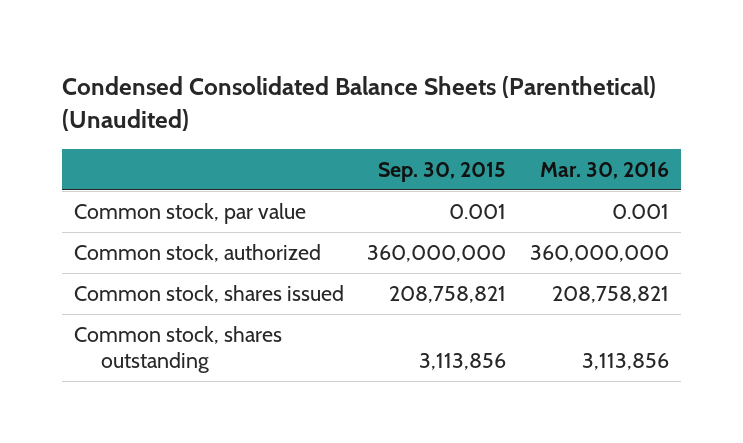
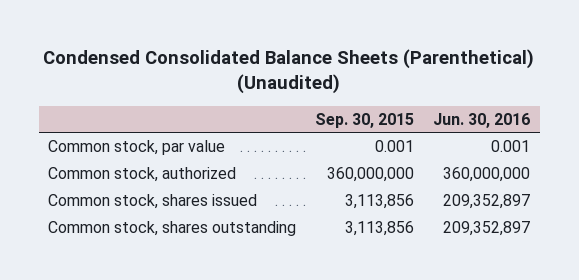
[540,161,670,179] Mar. 30, 2016 -> none
none -> [433,112,531,128] Jun. 30, 2016
[389,285,507,303] 208,758,821 -> [345,194,415,210] 3,113,856

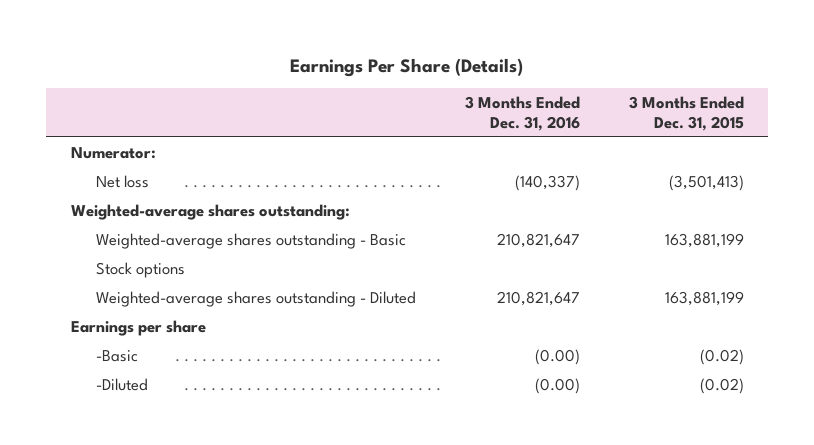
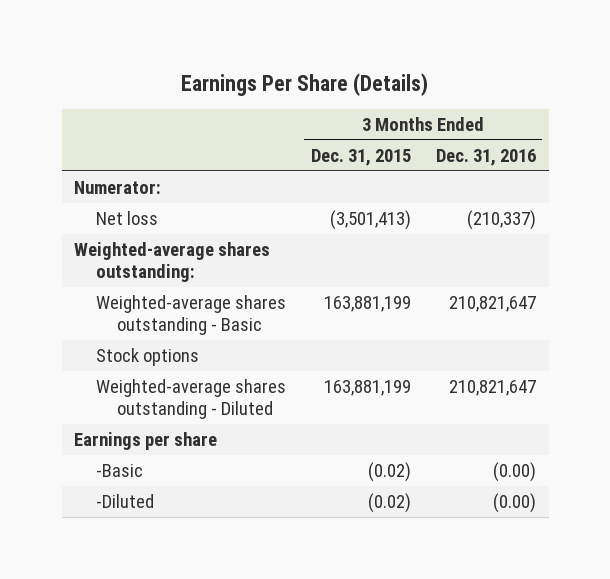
[514,174,580,191] (140,337) -> [466,209,536,230] (210,337)

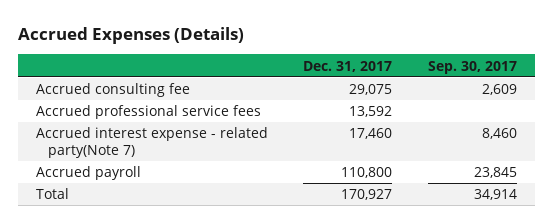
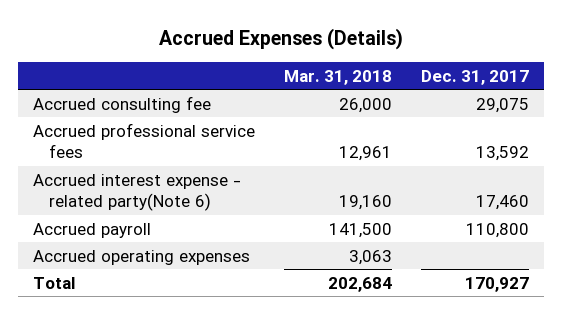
[427,60,517,74] Sep. 30, 2017 -> none
none -> [284,69,393,85] Mar. 31, 2018
[35,127,268,158] Accrued interest expense - related party(Note 7) -> [32,173,241,211] Accrued interest expense - related party(Note 6)
none -> [32,249,250,265] Accrued operating expenses

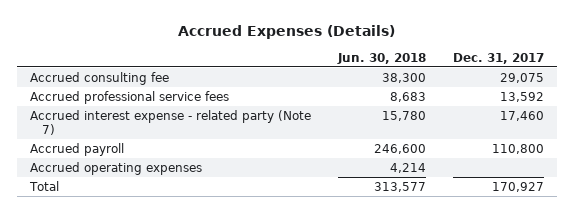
[284,69,393,85] Mar. 31, 2018 -> none
none -> [336,52,426,64] Jun. 30, 2018
[32,173,241,211] Accrued interest expense - related party(Note 6) -> [30,109,312,136] Accrued interest expense - related party (Note 7)

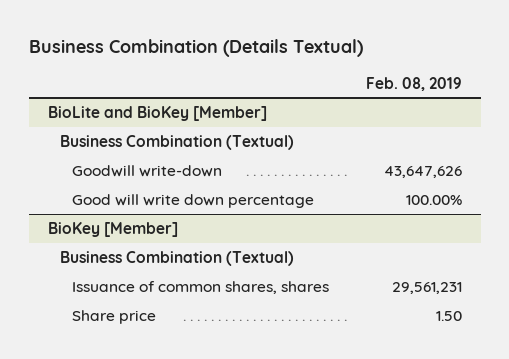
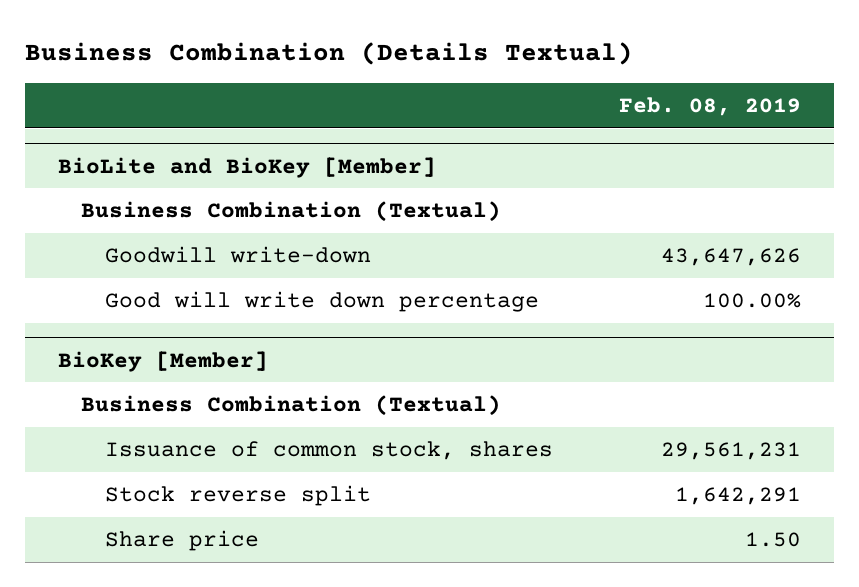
[71,280,329,294] Issuance of common shares, shares -> [104,440,553,460] Issuance of common stock, shares
none -> [104,484,371,506] Stock reverse split

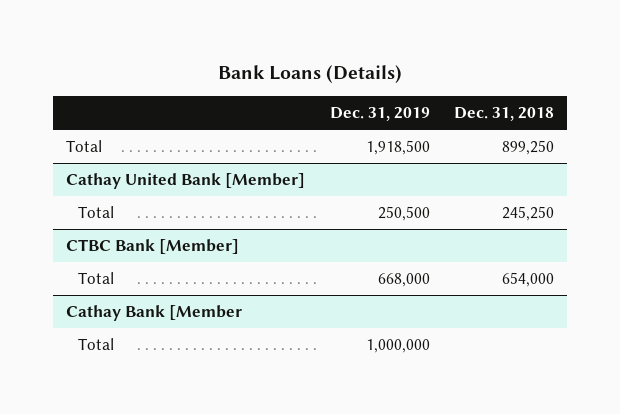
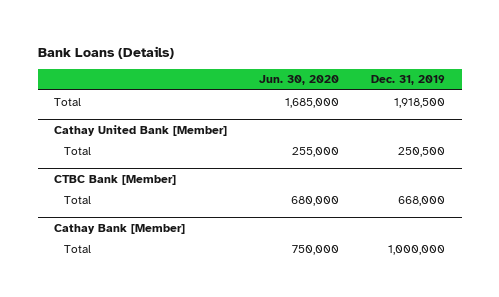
[454,107,555,122] Dec. 31, 2018 -> none
none -> [259,75,340,86] Jun. 30, 2020
[65,305,242,322] Cathay Bank [Member -> [53,223,185,234] Cathay Bank [Member]

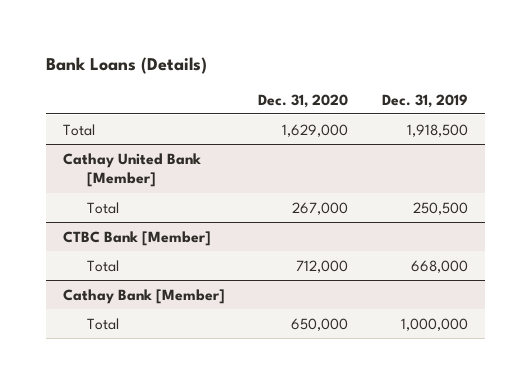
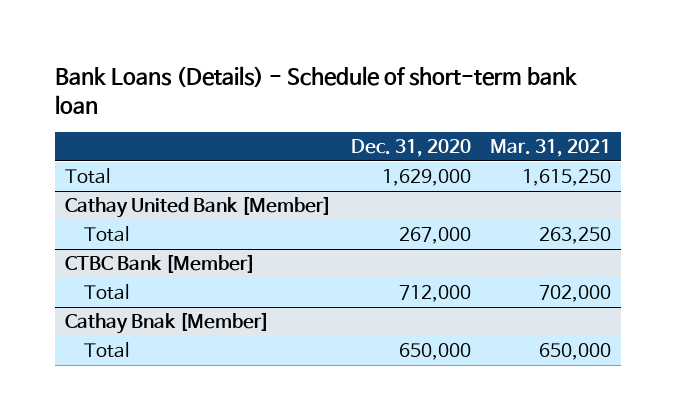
[45,56,207,74] Bank Loans (Details) -> [55,66,579,115] Bank Loans (Details) - Schedule of short-term bank loan
[382,93,469,108] Dec. 31, 2019 -> none
none -> [490,139,612,158] Mar. 31, 2021
[62,288,225,304] Cathay Bank [Member] -> [65,311,270,334] Cathay Bnak [Member]

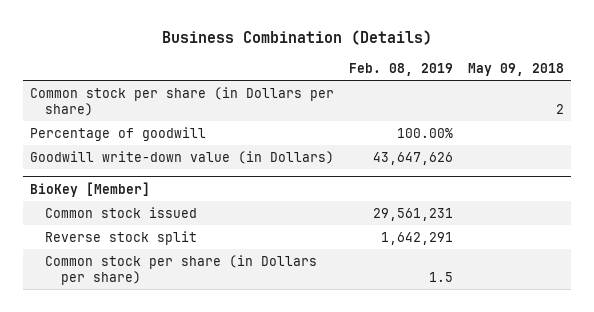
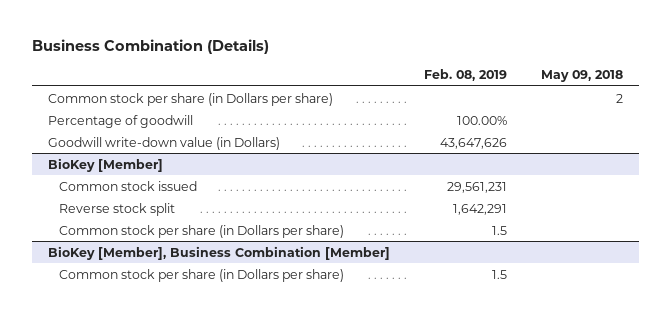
none -> [48,245,391,260] BioKey [Member], Business Combination [Member]
none -> [59,268,345,282] Common stock per share (in Dollars per share)

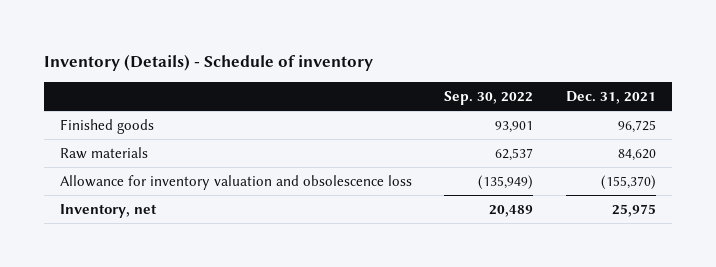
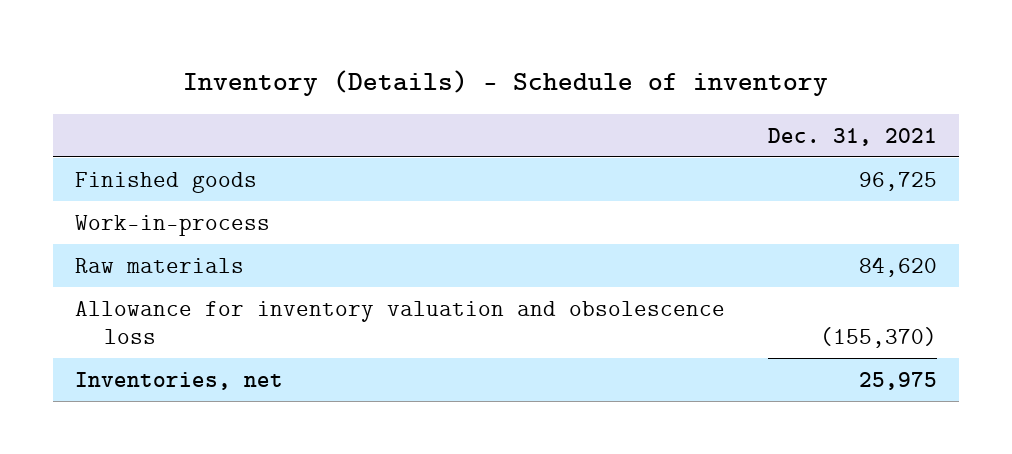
[444,90,534,105] Sep. 30, 2022 -> none
none -> [74,214,270,236] Work-in-process
[59,204,157,219] Inventory, net -> [74,371,283,390] Inventories, net

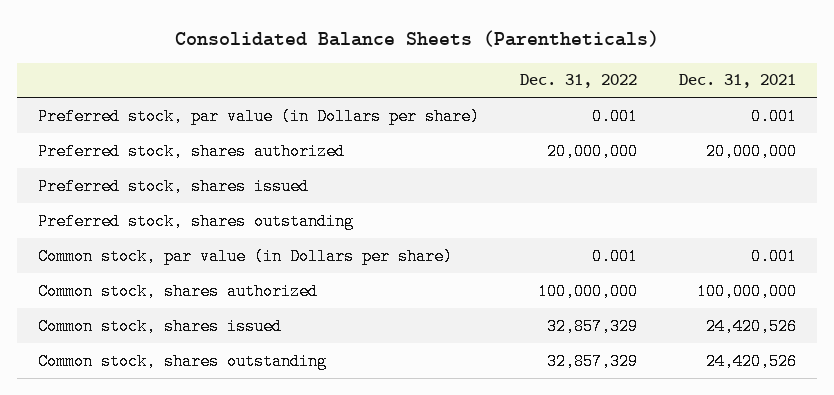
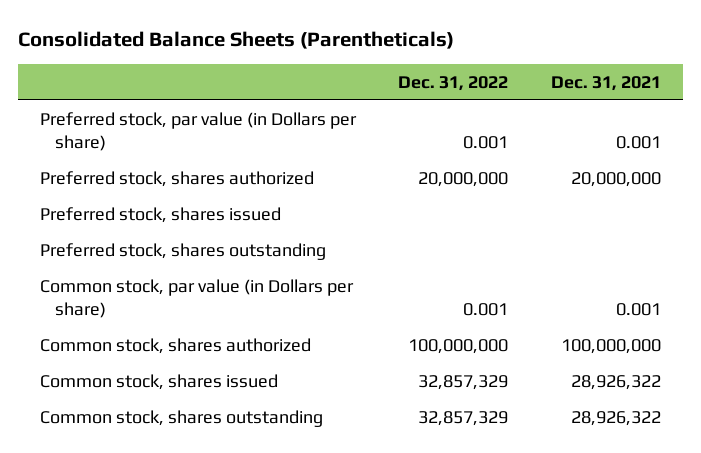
[705,317,797,335] 24,420,526 -> [571,374,662,390] 28,926,322
[705,352,797,370] 24,420,526 -> [571,410,662,426] 28,926,322

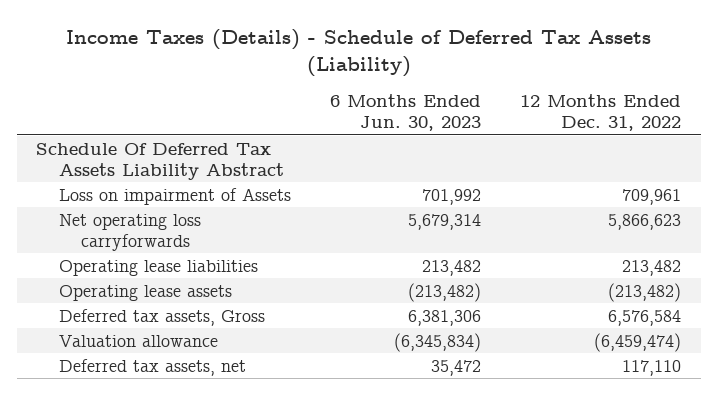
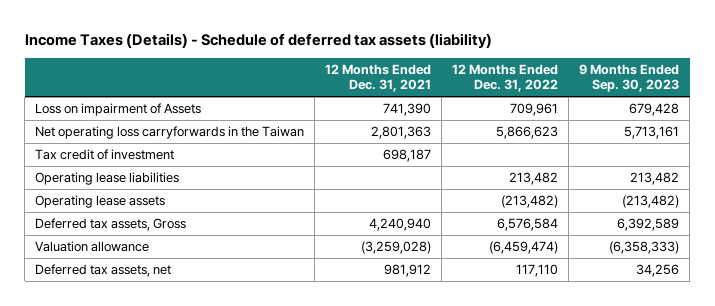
[65,28,651,77] Income Taxes (Details) - Schedule of Deferred Tax Assets (Liability) -> [24,33,492,49] Income Taxes (Details) - Schedule of deferred tax assets (liability)
[329,94,481,132] 6 Months Ended Jun. 30, 2023 -> none
none -> [325,64,432,93] 12 Months Ended Dec. 31, 2021
none -> [579,64,680,93] 9 Months Ended Sep. 30, 2023
[36,142,284,180] Schedule Of Deferred Tax Assets Liability Abstract -> none
[58,213,201,251] Net operating loss carryforwards -> [35,125,305,139] Net operating loss carryforwards in the Taiwan
none -> [35,148,175,160] Tax credit of investment

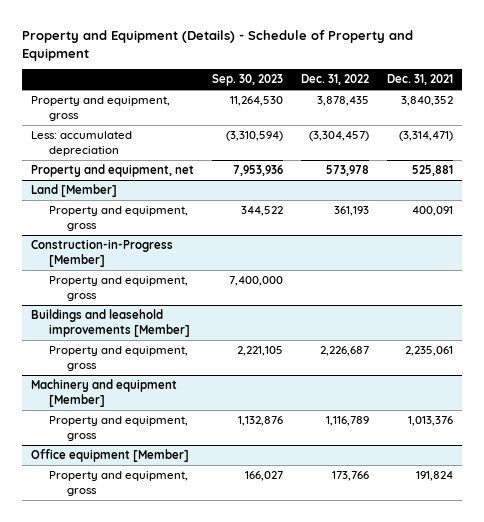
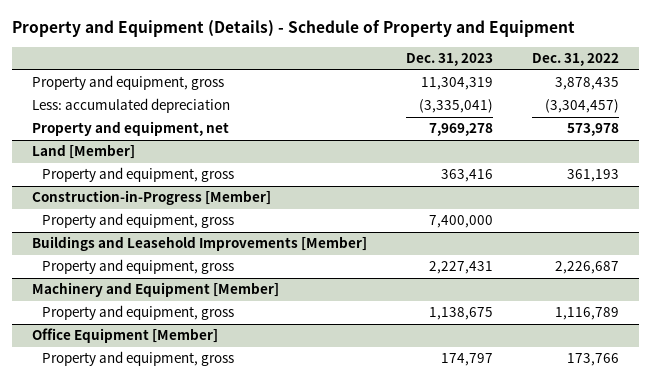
[212,74,284,87] Sep. 30, 2023 -> none
[387,74,454,86] Dec. 31, 2021 -> none
none -> [406,53,494,67] Dec. 31, 2023
[31,309,190,337] Buildings and leasehold improvements [Member] -> [31,236,367,252] Buildings and Leasehold Improvements [Member]
[31,379,178,407] Machinery and equipment [Member] -> [31,282,279,298] Machinery and Equipment [Member]
[31,449,190,463] Office equipment [Member] -> [31,328,218,344] Office Equipment [Member]

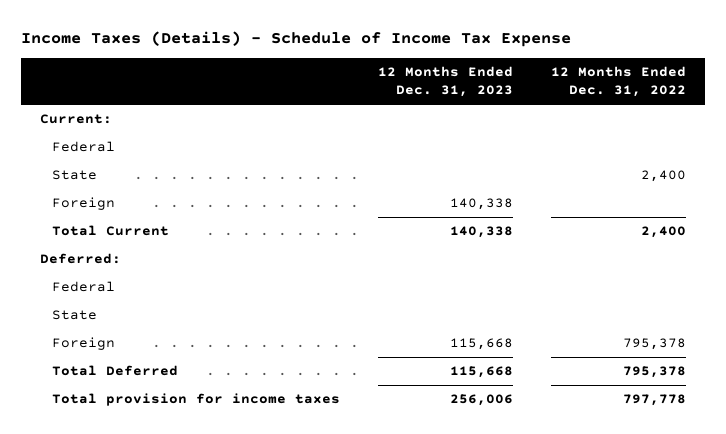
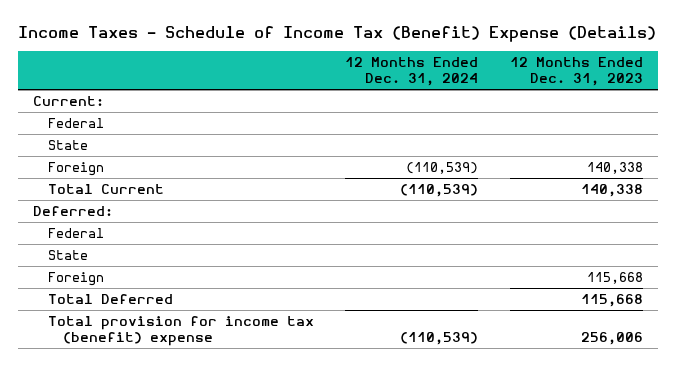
[20,31,571,48] Income Taxes (Details) - Schedule of Income Tax Expense -> [17,26,656,43] Income Taxes - Schedule of Income Tax (Benefit) Expense (Details)
[550,66,686,98] 12 Months Ended Dec. 31, 2022 -> none
none -> [345,57,479,87] 12 Months Ended Dec. 31, 2024
[51,393,340,407] Total provision for income taxes -> [48,315,315,347] Total provision for income tax (benefit) expense

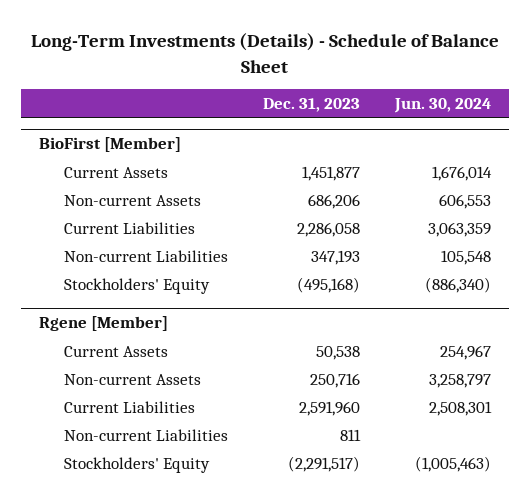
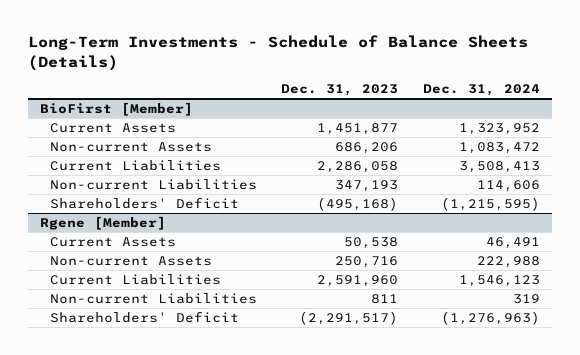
[30,32,499,73] Long-Term Investments (Details) - Schedule of Balance Sheet -> [27,35,528,71] Long-Term Investments - Schedule of Balance Sheets (Details)
[393,98,491,114] Jun. 30, 2024 -> none
none -> [422,84,540,97] Dec. 31, 2024
[63,277,210,294] Stockholders' Equity -> [49,197,239,210] Shareholders' Deficit
[63,456,210,473] Stockholders' Equity -> [49,311,239,324] Shareholders' Deficit

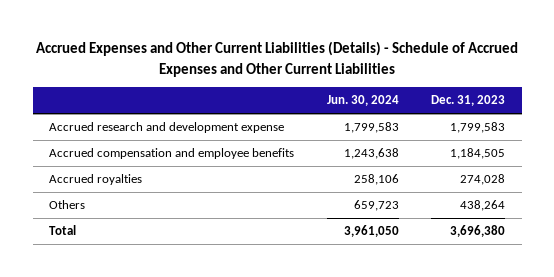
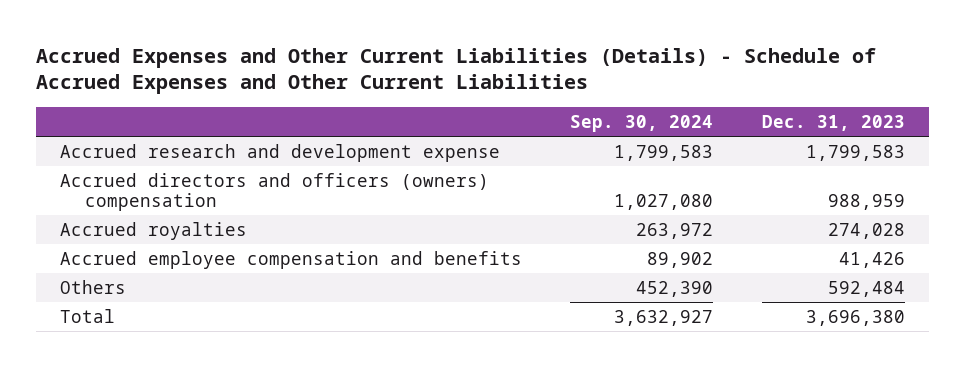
[326,95,399,107] Jun. 30, 2024 -> none
none -> [570,114,714,132] Sep. 30, 2024
[49,148,295,160] Accrued compensation and employee benefits -> none
none -> [59,172,489,211] Accrued directors and officers (owners) compensation
none -> [59,250,522,269] Accrued employee compensation and benefits
[460,200,506,212] 438,264 -> [827,280,905,297] 592,484

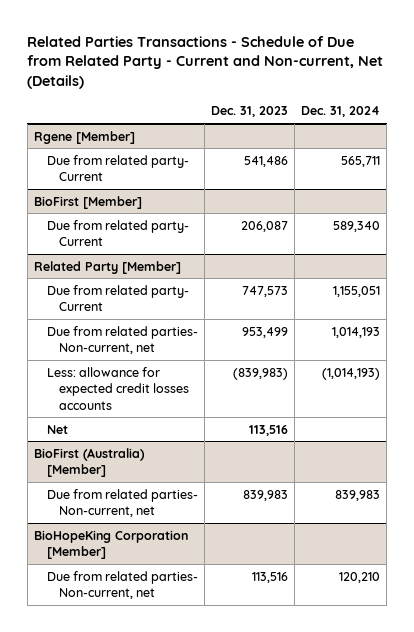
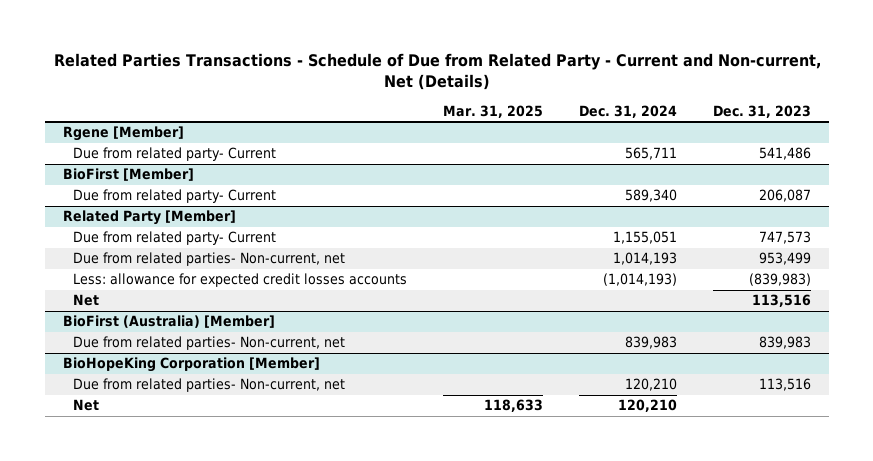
none -> [443,104,544,118] Mar. 31, 2025
none -> [73,399,100,412] Net

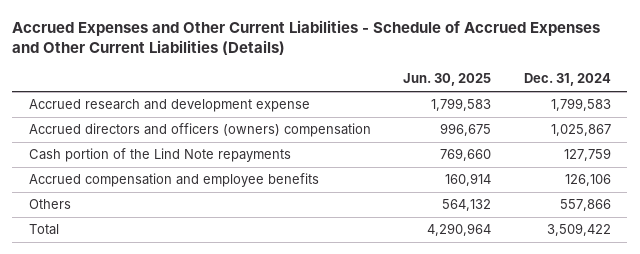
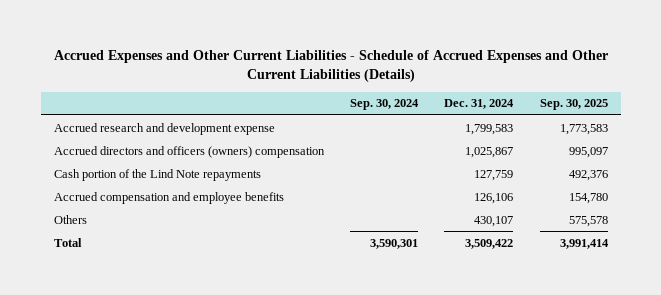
[403,73,492,87] Jun. 30, 2025 -> none
none -> [350,99,420,111] Sep. 30, 2024
none -> [539,99,608,111] Sep. 30, 2025
[560,199,612,212] 557,866 -> [474,215,514,227] 430,107

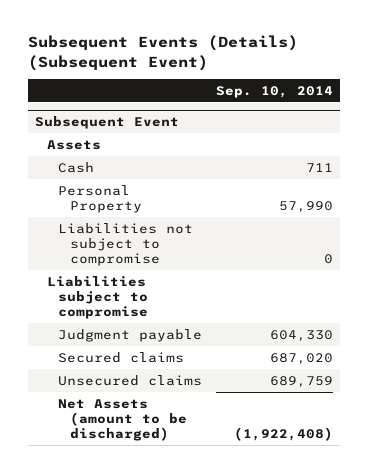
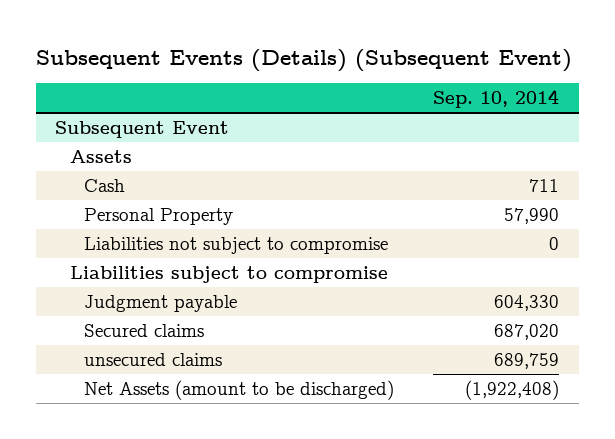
[58,374,203,386] Unsecured claims -> [84,352,223,366] unsecured claims

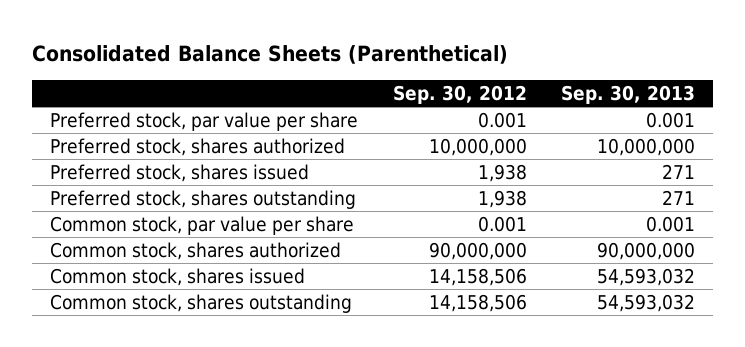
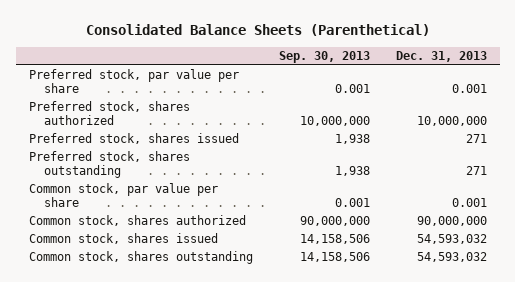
[392,84,527,104] Sep. 30, 2012 -> none
none -> [395,51,487,63] Dec. 31, 2013
[662,163,696,179] 271 -> [334,134,370,145] 1,938
[662,189,696,205] 271 -> [334,166,370,177] 1,938
[597,267,696,286] 54,593,032 -> [299,234,370,245] 14,158,506
[597,293,696,312] 54,593,032 -> [299,252,370,263] 14,158,506

